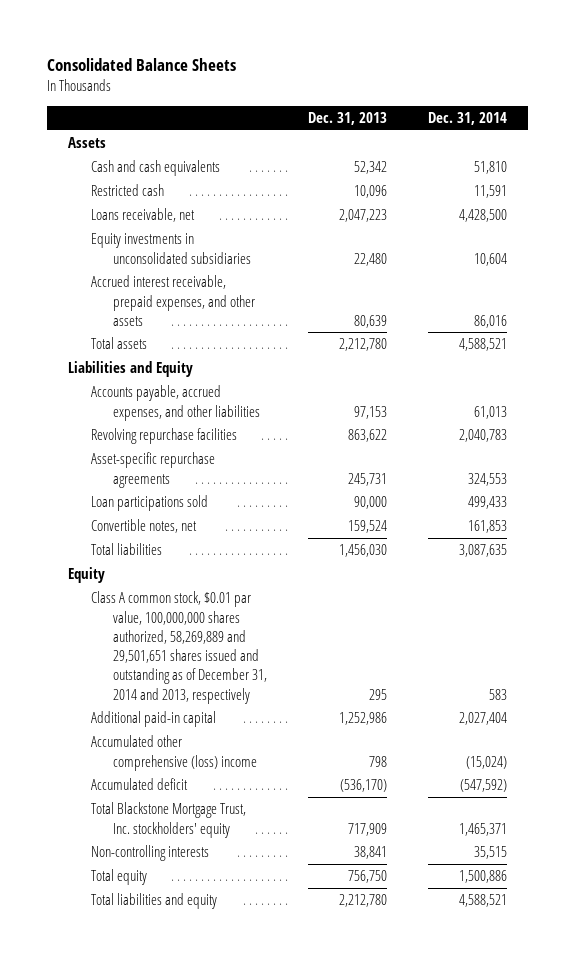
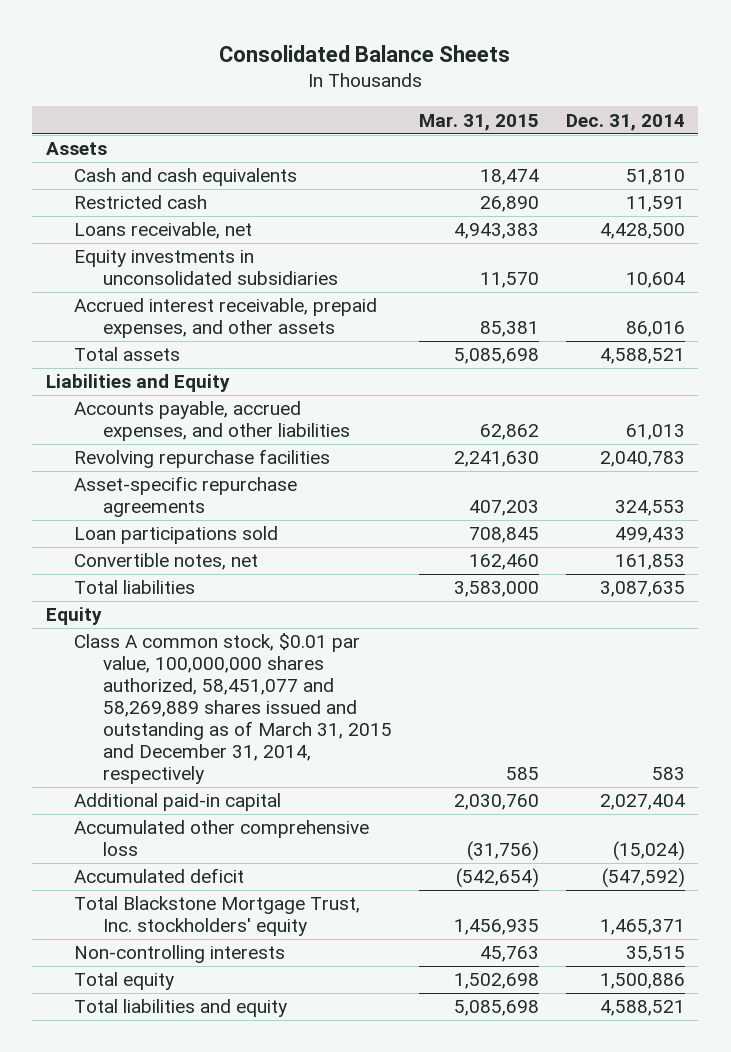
[308,112,388,126] Dec. 31, 2013 -> none
none -> [418,113,539,131] Mar. 31, 2015
[90,591,268,704] Class A common stock, $0.01 par value, 100,000,000 shares authorized, 58,269,889 and 29,501,651 shares issued and outstanding as of December 31, 2014 and 2013, respectively -> [74,633,392,785] Class A common stock, $0.01 par value, 100,000,000 shares authorized, 58,451,077 and 58,269,889 shares issued and outstanding as of March 31, 2015 and December 31, 2014, respectively
[90,735,258,771] Accumulated other comprehensive (loss) income -> [74,820,370,857] Accumulated other comprehensive loss

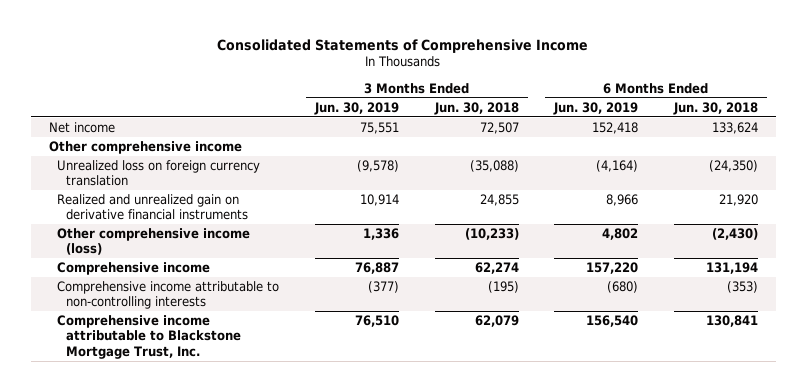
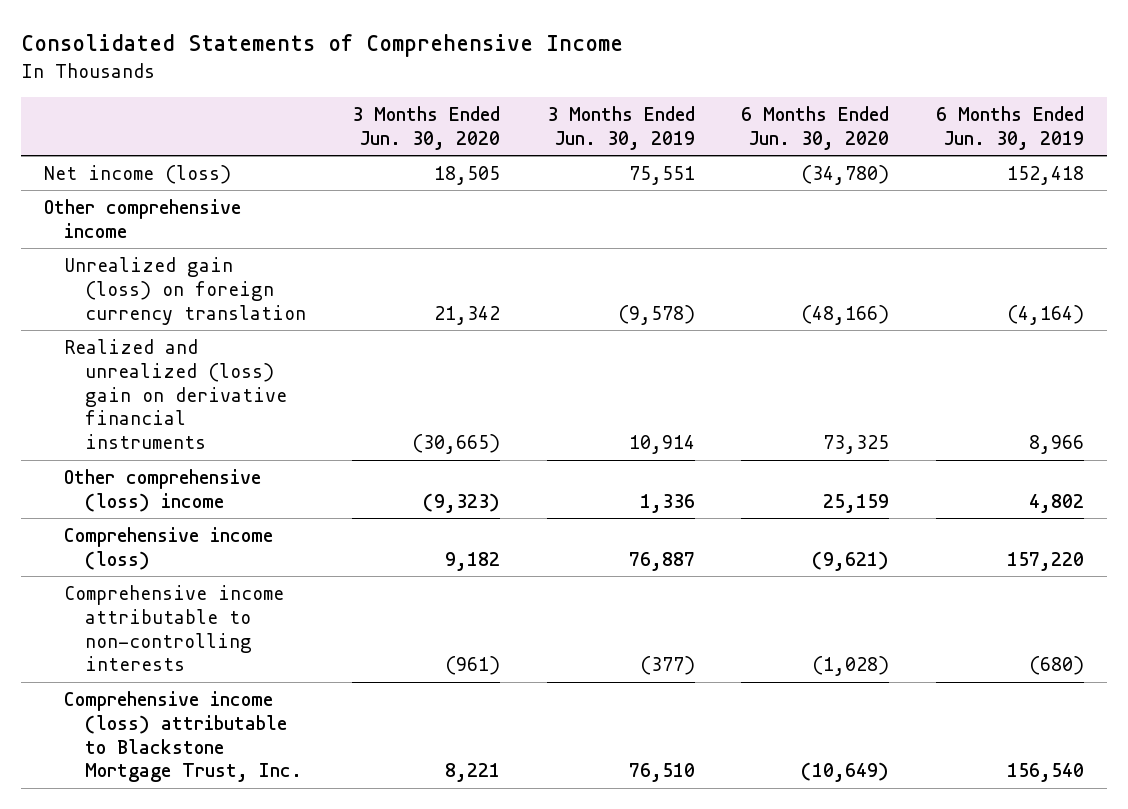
[433,101,519,115] Jun. 30, 2018 -> none
[673,101,759,115] Jun. 30, 2018 -> none
none -> [352,106,501,150] 3 Months Ended Jun. 30, 2020
none -> [741,106,890,150] 6 Months Ended Jun. 30, 2020
[48,122,115,134] Net income -> [44,164,232,184] Net income (loss)
[57,160,261,187] Unrealized loss on foreign currency translation -> [64,256,306,325] Unrealized gain (loss) on foreign currency translation
[57,194,249,221] Realized and unrealized gain on derivative financial instruments -> [64,338,287,450] Realized and unrealized (loss) gain on derivative financial instruments
[57,228,251,256] Other comprehensive income (loss) -> [64,468,262,512] Other comprehensive (loss) income
[57,262,211,276] Comprehensive income -> [64,526,274,570] Comprehensive income (loss)
[57,315,242,359] Comprehensive income attributable to Blackstone Mortgage Trust, Inc. -> [64,690,302,783] Comprehensive income (loss) attributable to Blackstone Mortgage Trust, Inc.

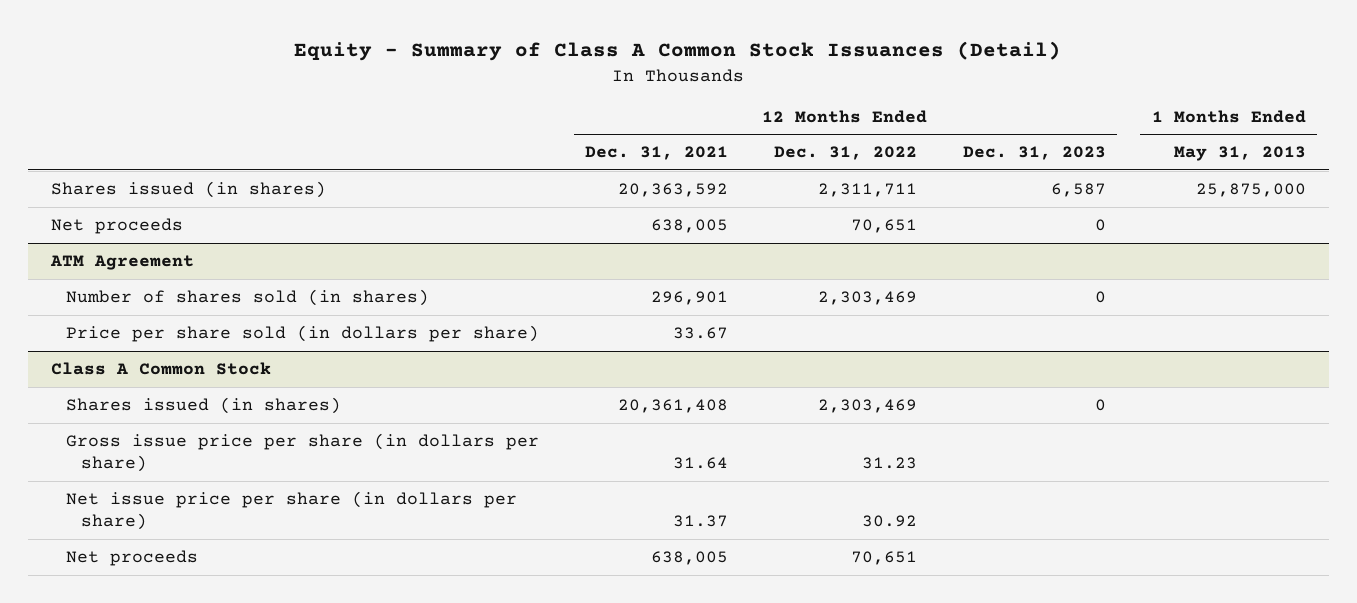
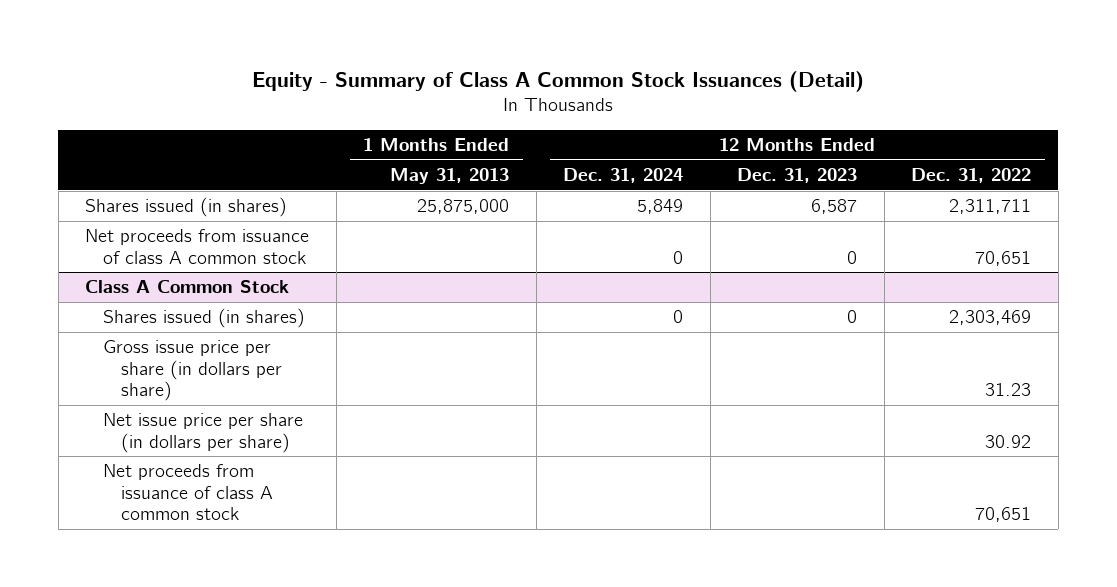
[585,146,729,161] Dec. 31, 2021 -> none
none -> [563,168,684,184] Dec. 31, 2024
[50,255,195,271] ATM Agreement -> none
[66,289,430,307] Number of shares sold (in shares) -> none
[66,325,540,343] Price per share sold (in dollars per share) -> none
[51,218,184,235] Net proceeds -> [85,229,310,264] Net proceeds from issuance of class A common stock
[66,550,199,567] Net proceeds -> [102,464,273,521] Net proceeds from issuance of class A common stock

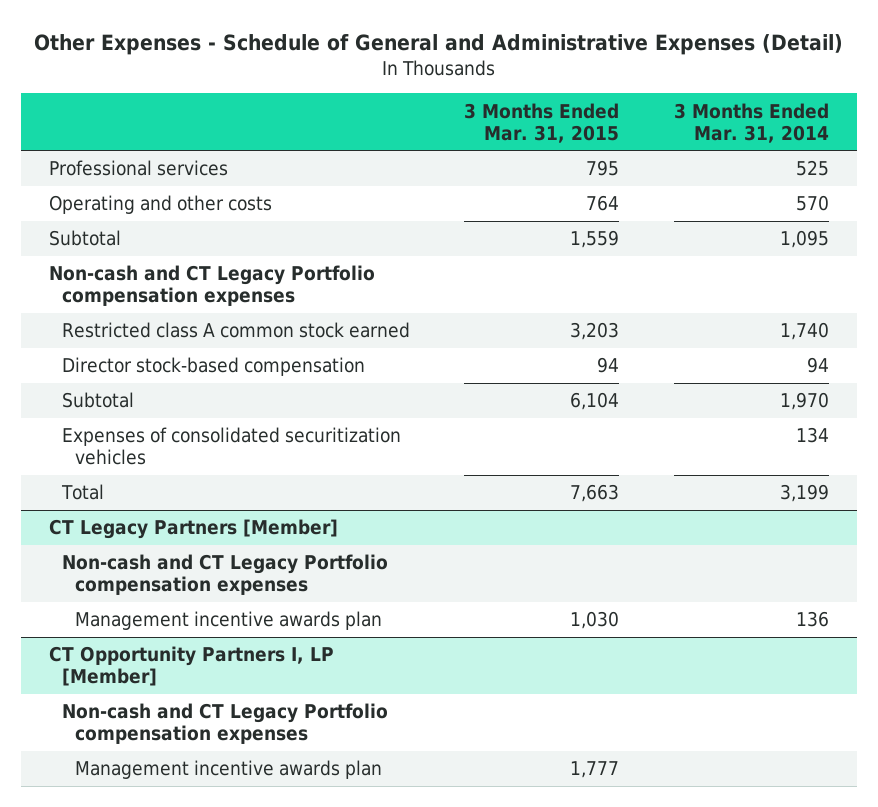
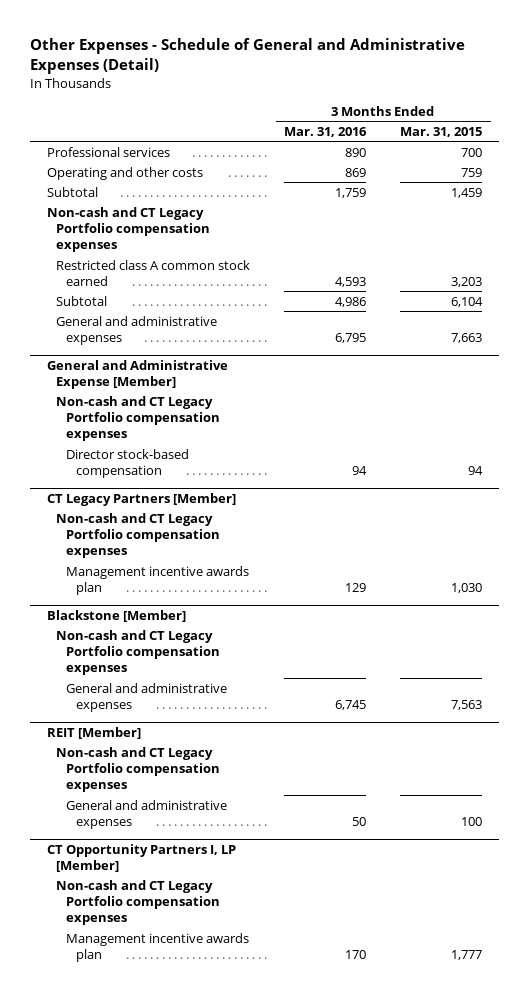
[674,102,830,143] 3 Months Ended Mar. 31, 2014 -> none
none -> [284,126,368,137] Mar. 31, 2016
[586,160,620,177] 795 -> [461,147,483,157] 700
[586,195,620,212] 764 -> [461,167,483,177] 759
[570,230,620,249] 1,559 -> [451,187,483,198] 1,459
[61,357,365,377] Director stock-based compensation -> none
[61,427,401,466] Expenses of consolidated securitization vehicles -> none
[60,484,104,501] Total -> [56,315,218,345] General and administrative expenses
none -> [46,359,228,389] General and Administrative Expense [Member]
none -> [56,395,220,442] Non-cash and CT Legacy Portfolio compensation expenses
none -> [65,448,189,478] Director stock-based compensation
none -> [46,609,186,622] Blackstone [Member]
none -> [56,629,220,676] Non-cash and CT Legacy Portfolio compensation expenses
none -> [65,682,227,712] General and administrative expenses
none -> [46,726,141,739] REIT [Member]
none -> [56,746,220,793] Non-cash and CT Legacy Portfolio compensation expenses
none -> [65,799,227,829] General and administrative expenses

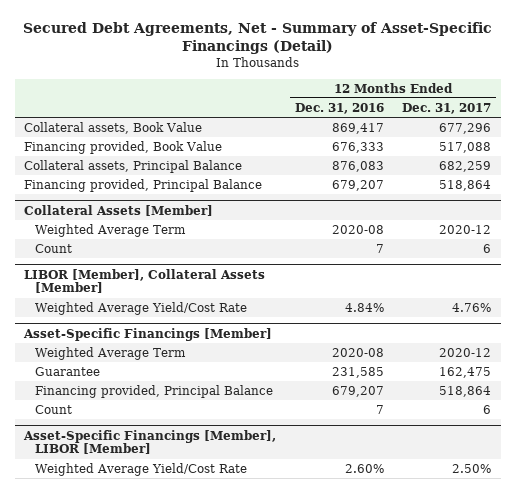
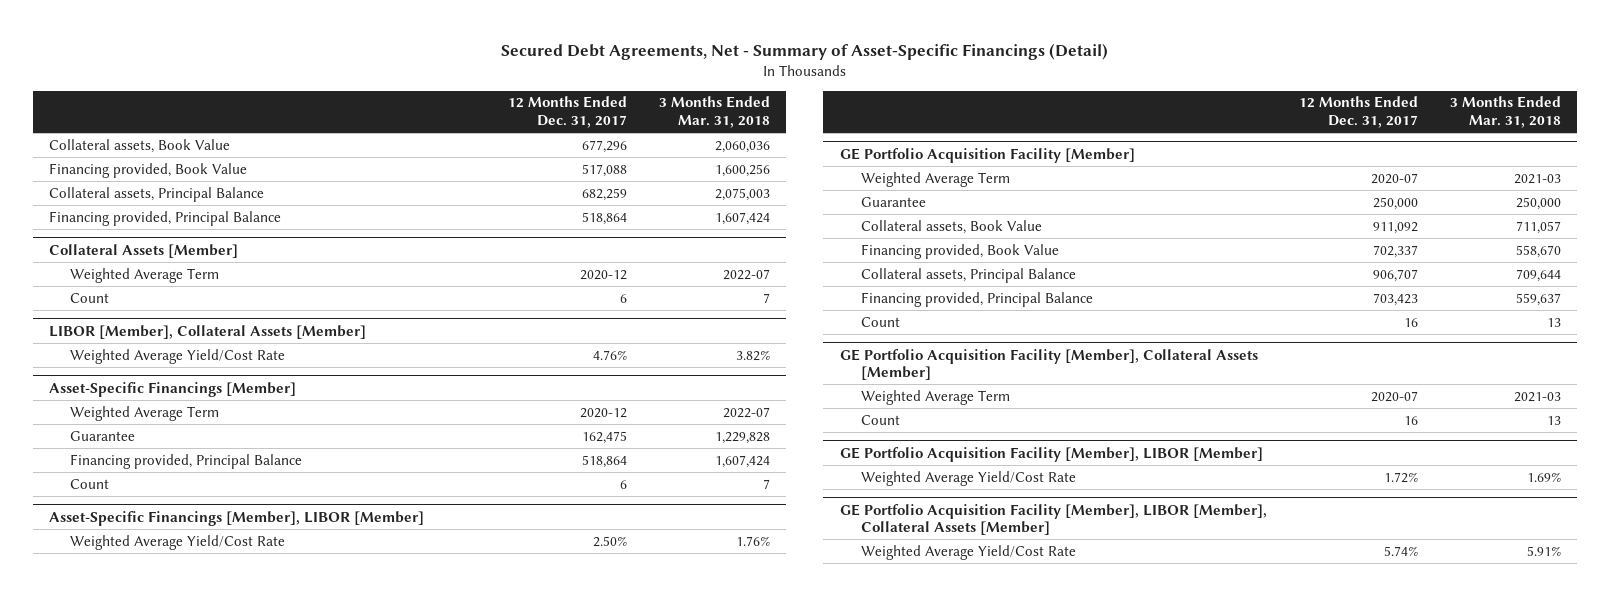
[294,102,384,114] Dec. 31, 2016 -> none
none -> [659,96,771,128] 3 Months Ended Mar. 31, 2018
none -> [839,147,1135,163] GE Portfolio Acquisition Facility [Member]
none -> [861,171,1011,187] Weighted Average Term
none -> [861,196,927,207] Guarantee
none -> [861,219,1043,234] Collateral assets, Book Value
none -> [861,243,1060,259] Financing provided, Book Value
none -> [861,267,1077,283] Collateral assets, Principal Balance
none -> [861,291,1094,307] Financing provided, Principal Balance
none -> [861,316,901,327] Count
none -> [839,348,1258,381] GE Portfolio Acquisition Facility [Member], Collateral Assets [Member]
none -> [861,389,1011,405] Weighted Average Term
none -> [861,414,901,425] Count
none -> [839,446,1263,462] GE Portfolio Acquisition Facility [Member], LIBOR [Member]
none -> [861,470,1077,486] Weighted Average Yield/Cost Rate
none -> [839,503,1267,536] GE Portfolio Acquisition Facility [Member], LIBOR [Member], Collateral Assets [Member]
none -> [861,544,1077,560] Weighted Average Yield/Cost Rate

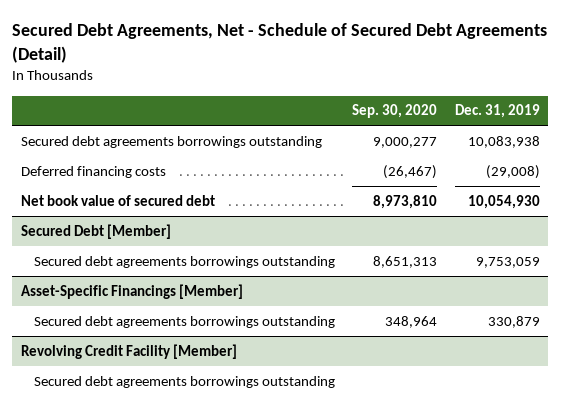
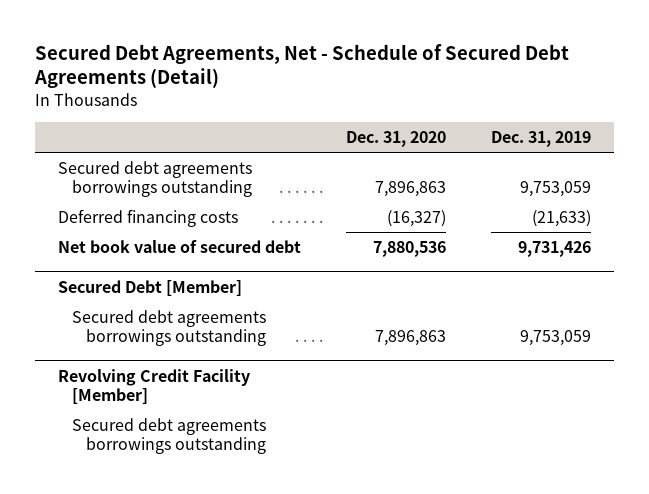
[352,104,438,119] Sep. 30, 2020 -> none
none -> [346,130,447,147] Dec. 31, 2020
[467,135,540,148] 10,083,938 -> [520,181,592,198] 9,753,059
[485,164,540,179] (29,008) -> [532,209,592,227] (21,633)
[467,194,540,209] 10,054,930 -> [518,240,592,257] 9,731,426
[21,283,244,299] Asset-Specific Financings [Member] -> none
[34,315,336,328] Secured debt agreements borrowings outstanding -> none

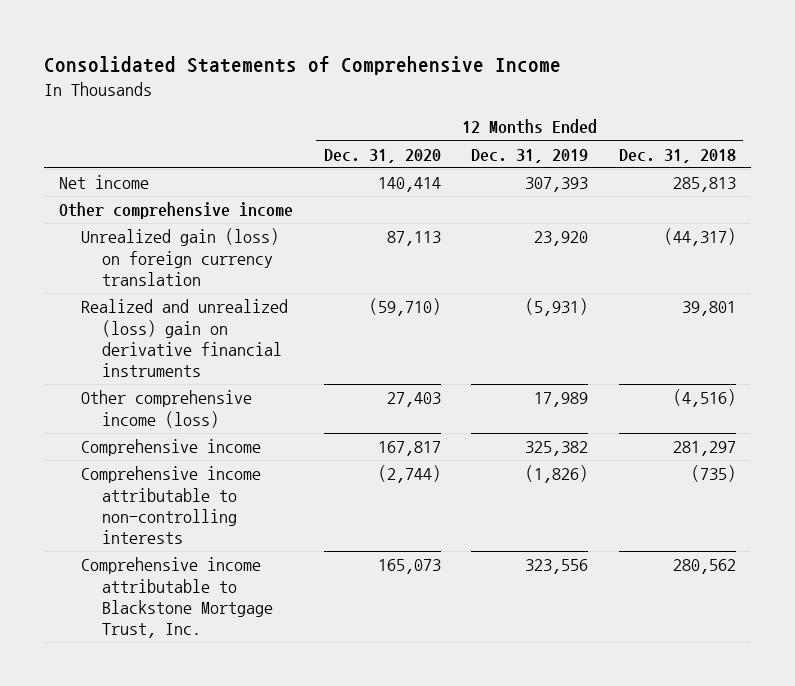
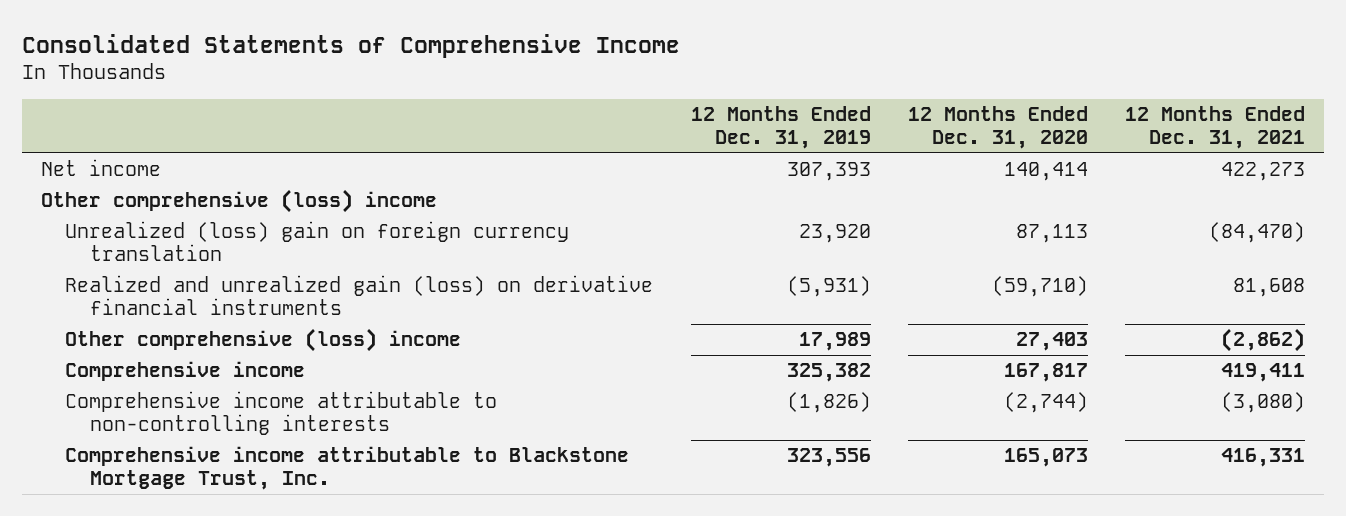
[618,148,736,163] Dec. 31, 2018 -> none
none -> [1125,106,1306,150] 12 Months Ended Dec. 31, 2021
[59,202,294,220] Other comprehensive income -> [40,189,437,214] Other comprehensive (loss) income
[80,228,279,286] Unrealized gain (loss) on foreign currency translation -> [65,221,570,262] Unrealized (loss) gain on foreign currency translation
[80,299,288,378] Realized and unrealized (loss) gain on derivative financial instruments -> [65,275,654,316] Realized and unrealized gain (loss) on derivative financial instruments
[80,390,252,428] Other comprehensive income (loss) -> [65,328,462,353] Other comprehensive (loss) income

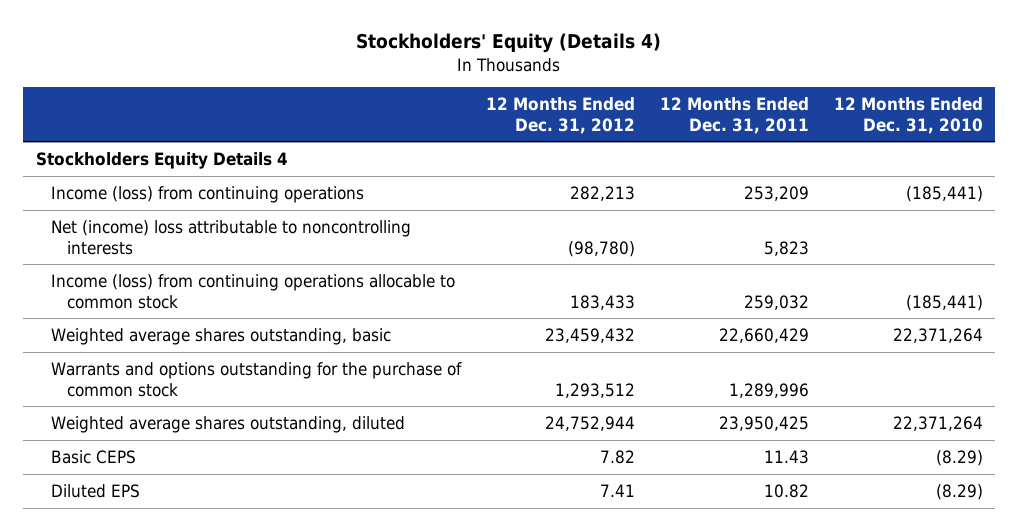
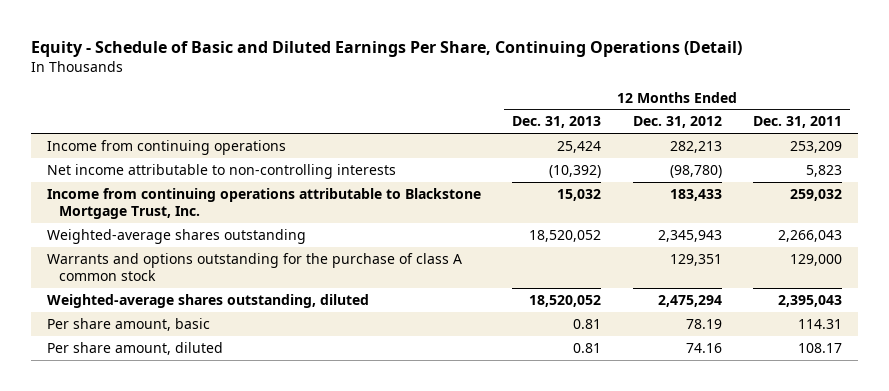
[356,33,662,54] Stockholders' Equity (Details 4) -> [31,40,743,57] Equity - Schedule of Basic and Diluted Earnings Per Share, Continuing Operations (Detail)
[833,96,983,134] 12 Months Ended Dec. 31, 2010 -> none
none -> [512,116,602,129] Dec. 31, 2013
[35,151,288,169] Stockholders Equity Details 4 -> none
[51,185,365,203] Income (loss) from continuing operations -> [46,139,286,155] Income from continuing operations
[51,219,412,255] Net (income) loss attributable to noncontrolling interests -> [46,163,396,179] Net income attributable to non-controlling interests
[51,273,456,309] Income (loss) from continuing operations allocable to common stock -> [46,187,481,220] Income from continuing operations attributable to Blackstone Mortgage Trust, Inc.
[51,327,392,345] Weighted average shares outstanding, basic -> [46,228,306,244] Weighted-average shares outstanding
[545,327,636,343] 23,459,432 -> [657,229,722,242] 2,345,943
[719,327,810,343] 22,660,429 -> [777,229,842,242] 2,266,043
[51,361,463,397] Warrants and options outstanding for the purchase of common stock -> [46,252,462,282] Warrants and options outstanding for the purchase of class A common stock
[555,382,636,398] 1,293,512 -> [669,253,722,266] 129,351
[729,382,810,398] 1,289,996 -> [789,253,842,266] 129,000
[51,415,406,433] Weighted average shares outstanding, diluted -> [46,293,369,308] Weighted-average shares outstanding, diluted
[545,415,636,431] 24,752,944 -> [657,294,722,307] 2,475,294
[719,415,810,431] 23,950,425 -> [777,294,842,307] 2,395,043
[51,449,137,464] Basic CEPS -> [46,317,210,331] Per share amount, basic
[600,449,636,464] 7.82 -> [685,318,722,329] 78.19
[764,449,810,464] 11.43 -> [797,318,842,329] 114.31
[51,483,141,498] Diluted EPS -> [46,341,223,355] Per share amount, diluted
[600,483,636,497] 7.41 -> [685,342,722,353] 74.16
[764,483,810,498] 10.82 -> [797,342,842,353] 108.17

